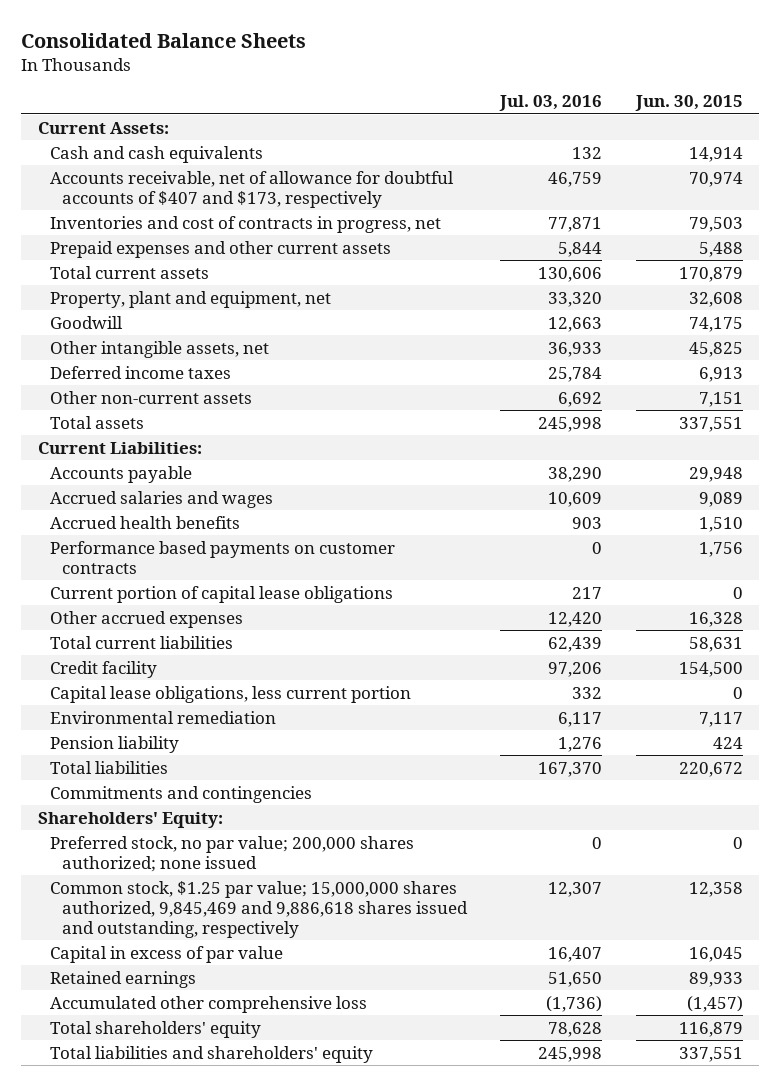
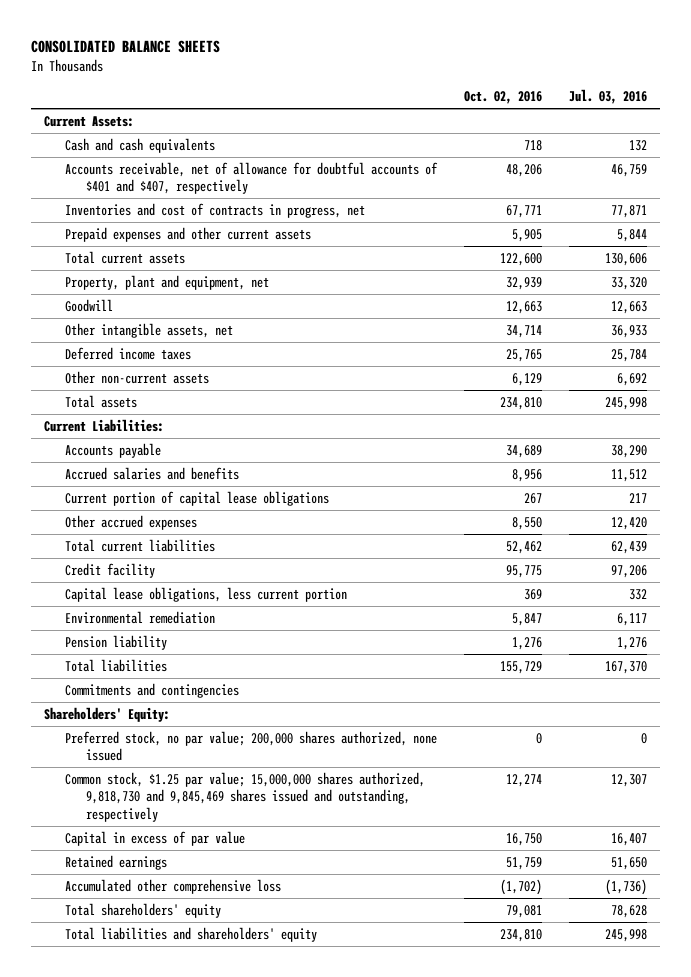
[20,32,306,48] Consolidated Balance Sheets -> [30,40,220,54] CONSOLIDATED BALANCE SHEETS
[634,95,743,112] Jun. 30, 2015 -> none
none -> [463,91,542,105] Oct. 02, 2016
[49,170,454,208] Accounts receivable, net of allowance for doubtful accounts of $407 and $173, respectively -> [64,161,438,195] Accounts receivable, net of allowance for doubtful accounts of $401 and $407, respectively
[49,515,240,529] Accrued health benefits -> none
[49,540,395,574] Performance based payments on customer contracts -> none
[49,490,273,508] Accrued salaries and wages -> [64,466,239,480] Accrued salaries and benefits
[548,491,603,507] 10,609 -> [610,468,647,482] 11,512
[49,835,414,872] Preferred stock, no par value; 200,000 shares authorized; none issued -> [64,730,437,762] Preferred stock, no par value; 200,000 shares authorized, none issued
[49,880,469,938] Common stock, $1.25 par value; 15,000,000 shares authorized, 9,845,469 and 9,886,618 shares issued and outstanding, respectively -> [64,771,425,822] Common stock, $1.25 par value; 15,000,000 shares authorized, 9,818,730 and 9,845,469 shares issued and outstanding, respectively

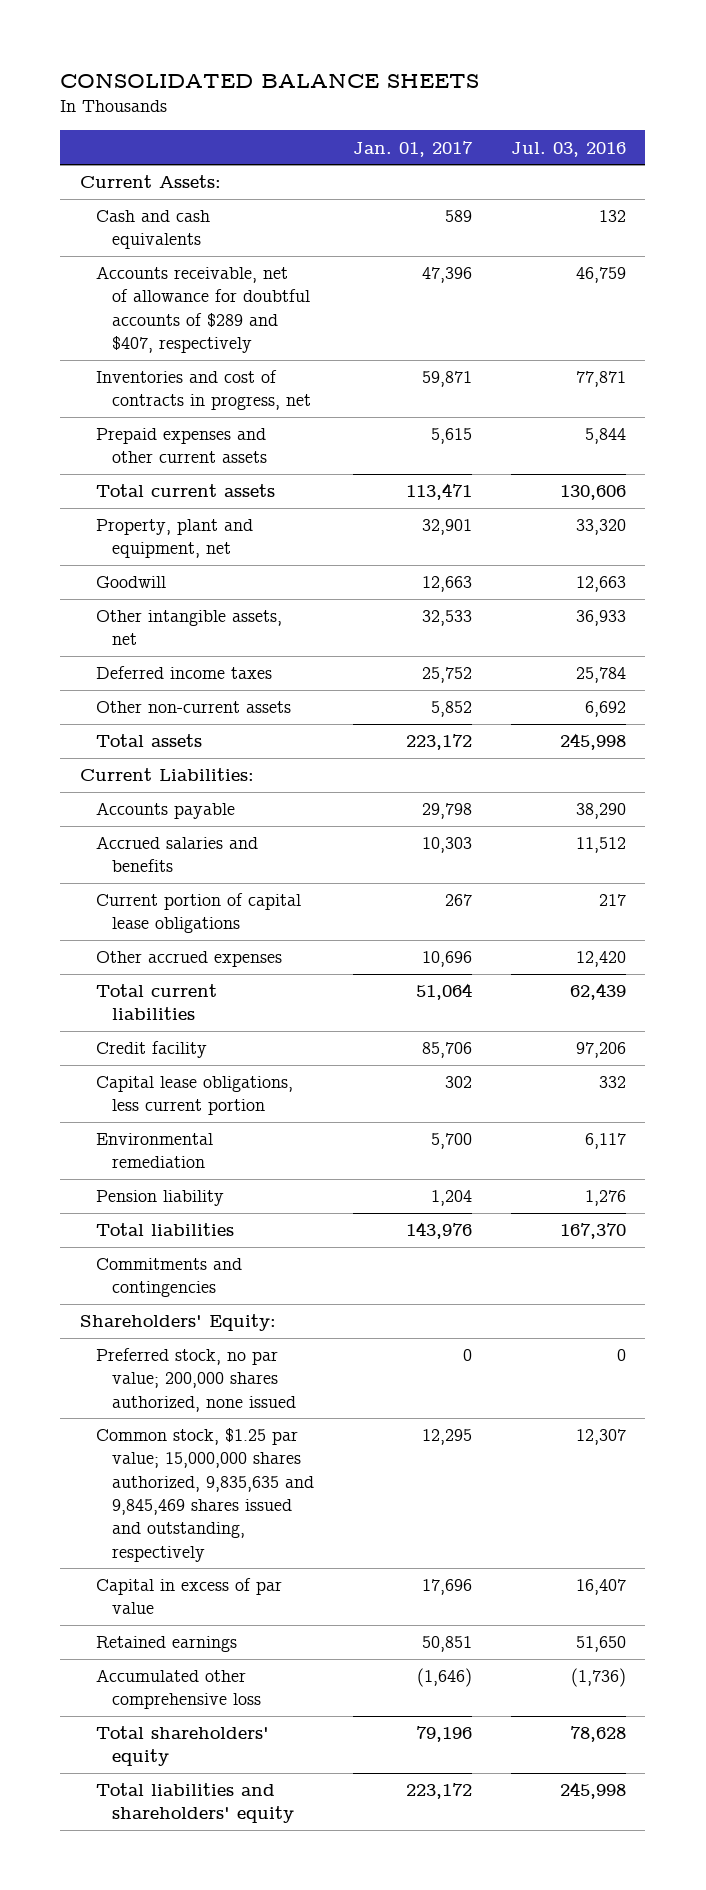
[463,91,542,105] Oct. 02, 2016 -> none
none -> [352,140,473,157] Jan. 01, 2017
[64,161,438,195] Accounts receivable, net of allowance for doubtful accounts of $401 and $407, respectively -> [95,266,310,354] Accounts receivable, net of allowance for doubtful accounts of $289 and $407, respectively
[64,771,425,822] Common stock, $1.25 par value; 15,000,000 shares authorized, 9,818,730 and 9,845,469 shares issued and outstanding, respectively -> [95,1428,314,1562] Common stock, $1.25 par value; 15,000,000 shares authorized, 9,835,635 and 9,845,469 shares issued and outstanding, respectively

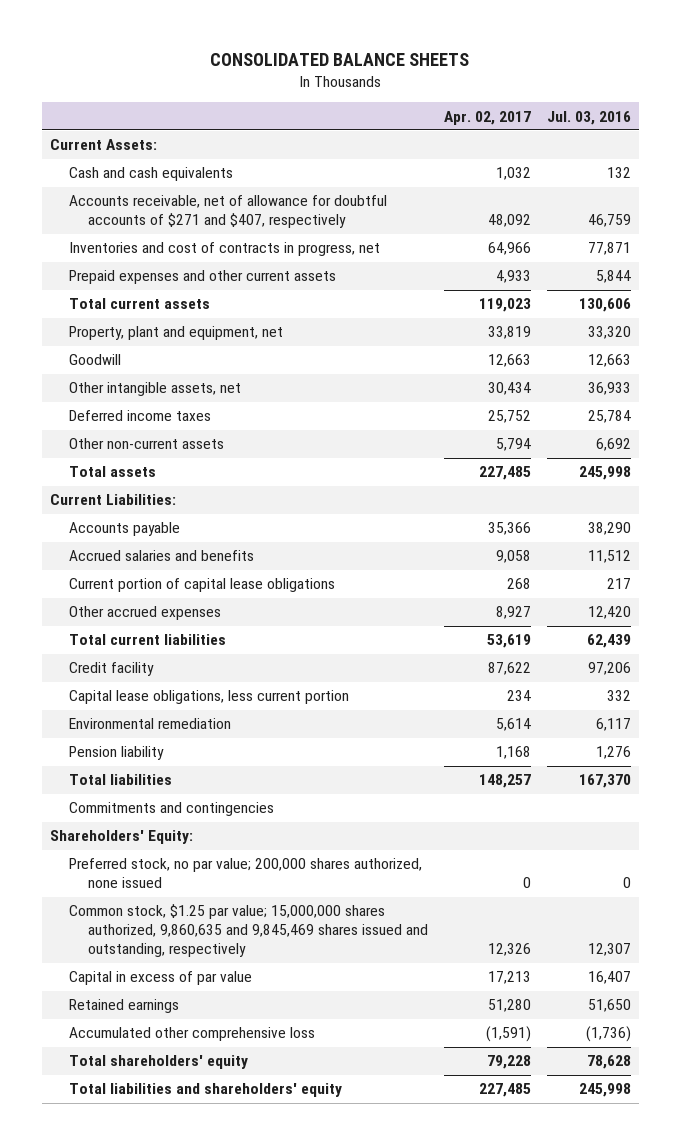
[352,140,473,157] Jan. 01, 2017 -> none
none -> [443,110,531,125] Apr. 02, 2017
[95,266,310,354] Accounts receivable, net of allowance for doubtful accounts of $289 and $407, respectively -> [68,195,387,229] Accounts receivable, net of allowance for doubtful accounts of $271 and $407, respectively
[95,1428,314,1562] Common stock, $1.25 par value; 15,000,000 shares authorized, 9,835,635 and 9,845,469 shares issued and outstanding, respectively -> [68,904,429,958] Common stock, $1.25 par value; 15,000,000 shares authorized, 9,860,635 and 9,845,469 shares issued and outstanding, respectively

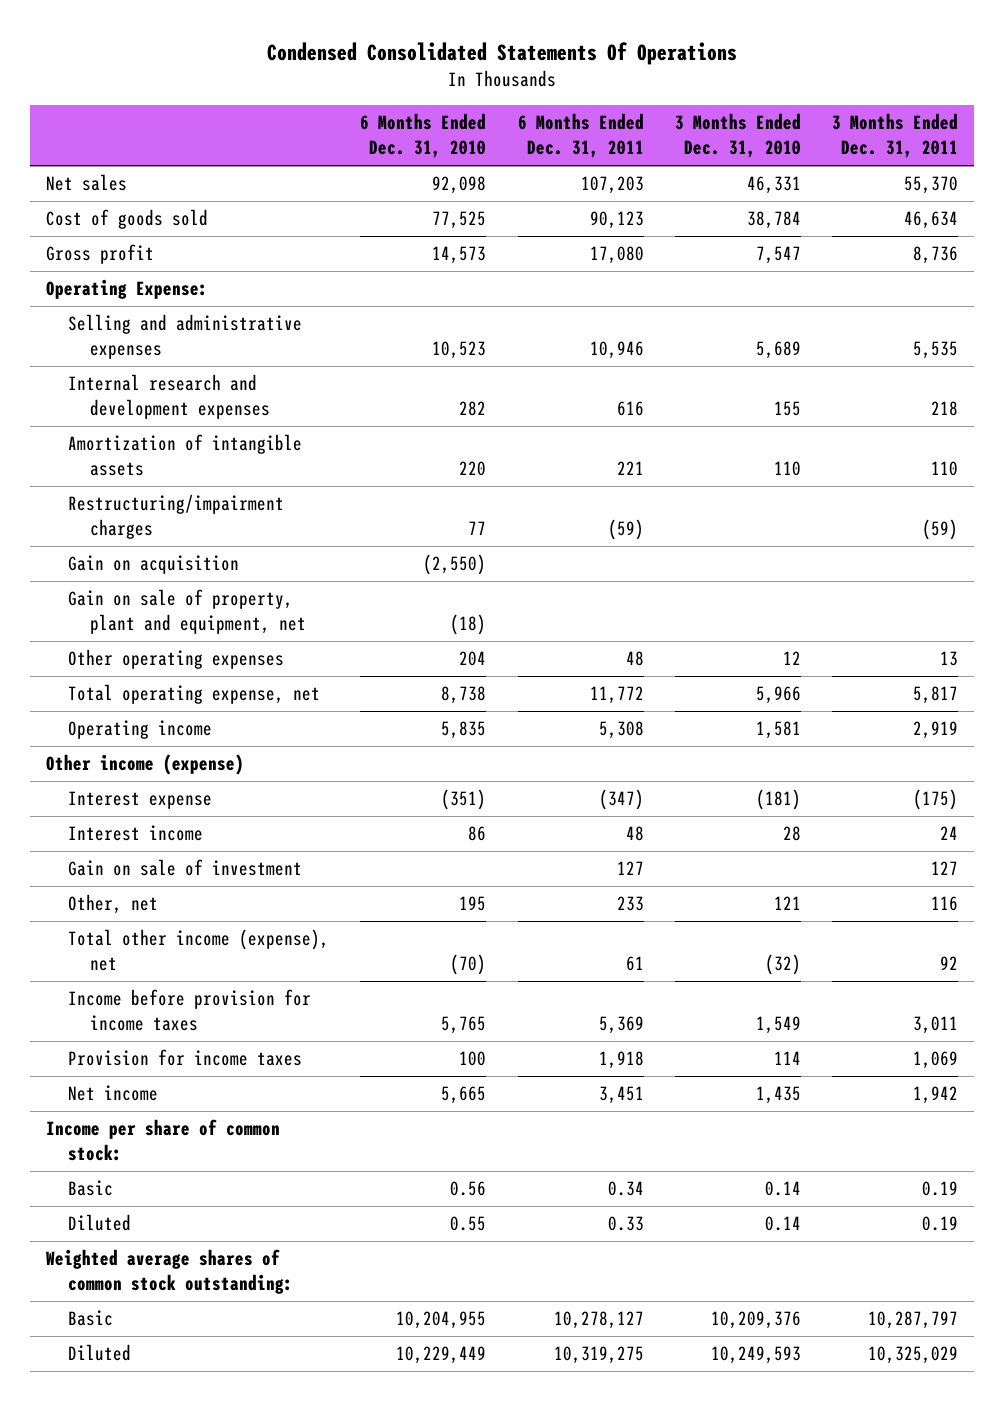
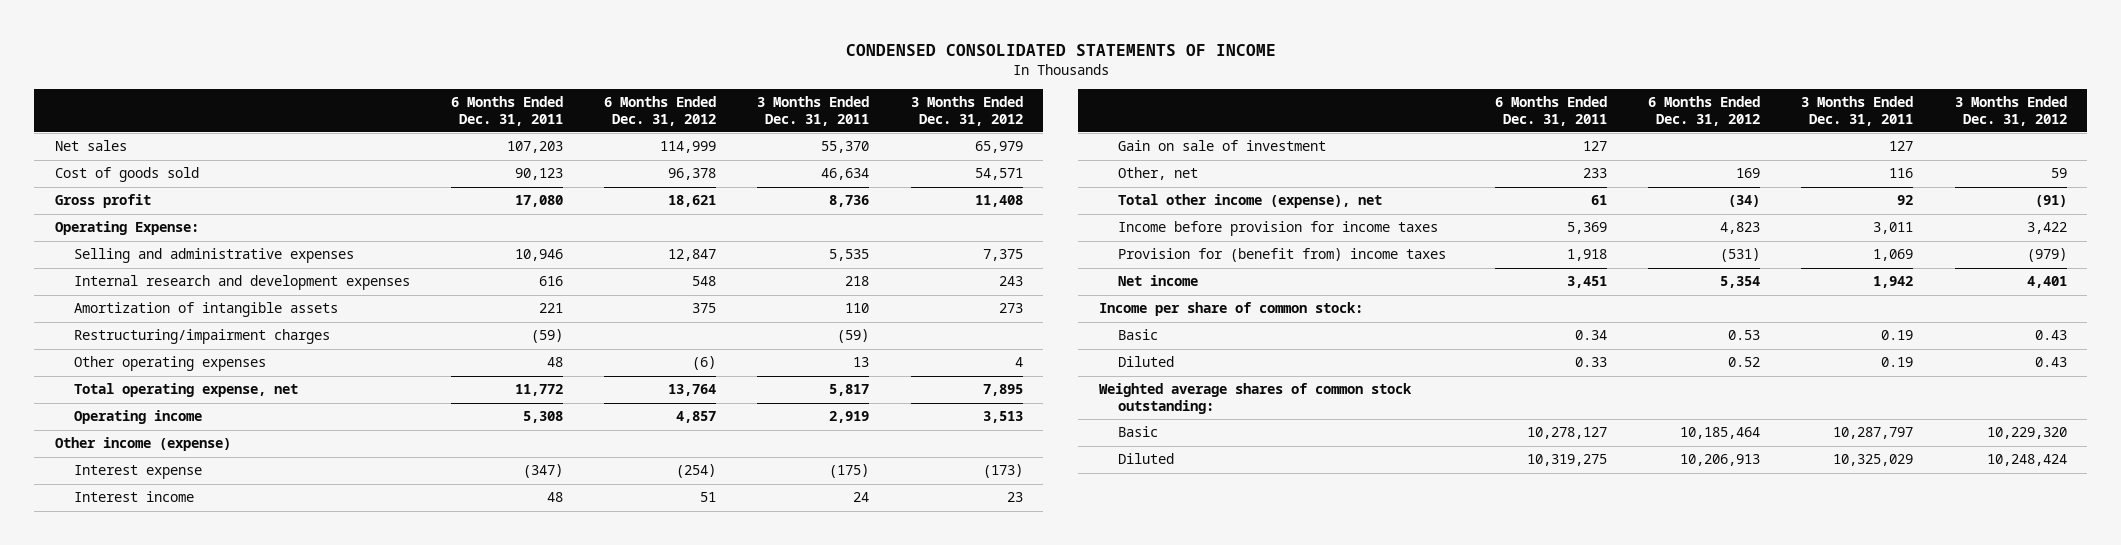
[266,41,737,65] Condensed Consolidated Statements Of Operations -> [845,43,1276,56] CONDENSED CONSOLIDATED STATEMENTS OF INCOME
[360,113,487,159] 6 Months Ended Dec. 31, 2010 -> none
[675,113,802,159] 3 Months Ended Dec. 31, 2010 -> none
none -> [604,96,717,126] 6 Months Ended Dec. 31, 2012
none -> [910,96,1023,126] 3 Months Ended Dec. 31, 2012
[67,555,239,575] Gain on acquisition -> none
[67,589,307,635] Gain on sale of property, plant and equipment, net -> none
[67,1049,302,1067] Provision for income taxes -> [1117,248,1446,263] Provision for (benefit from) income taxes

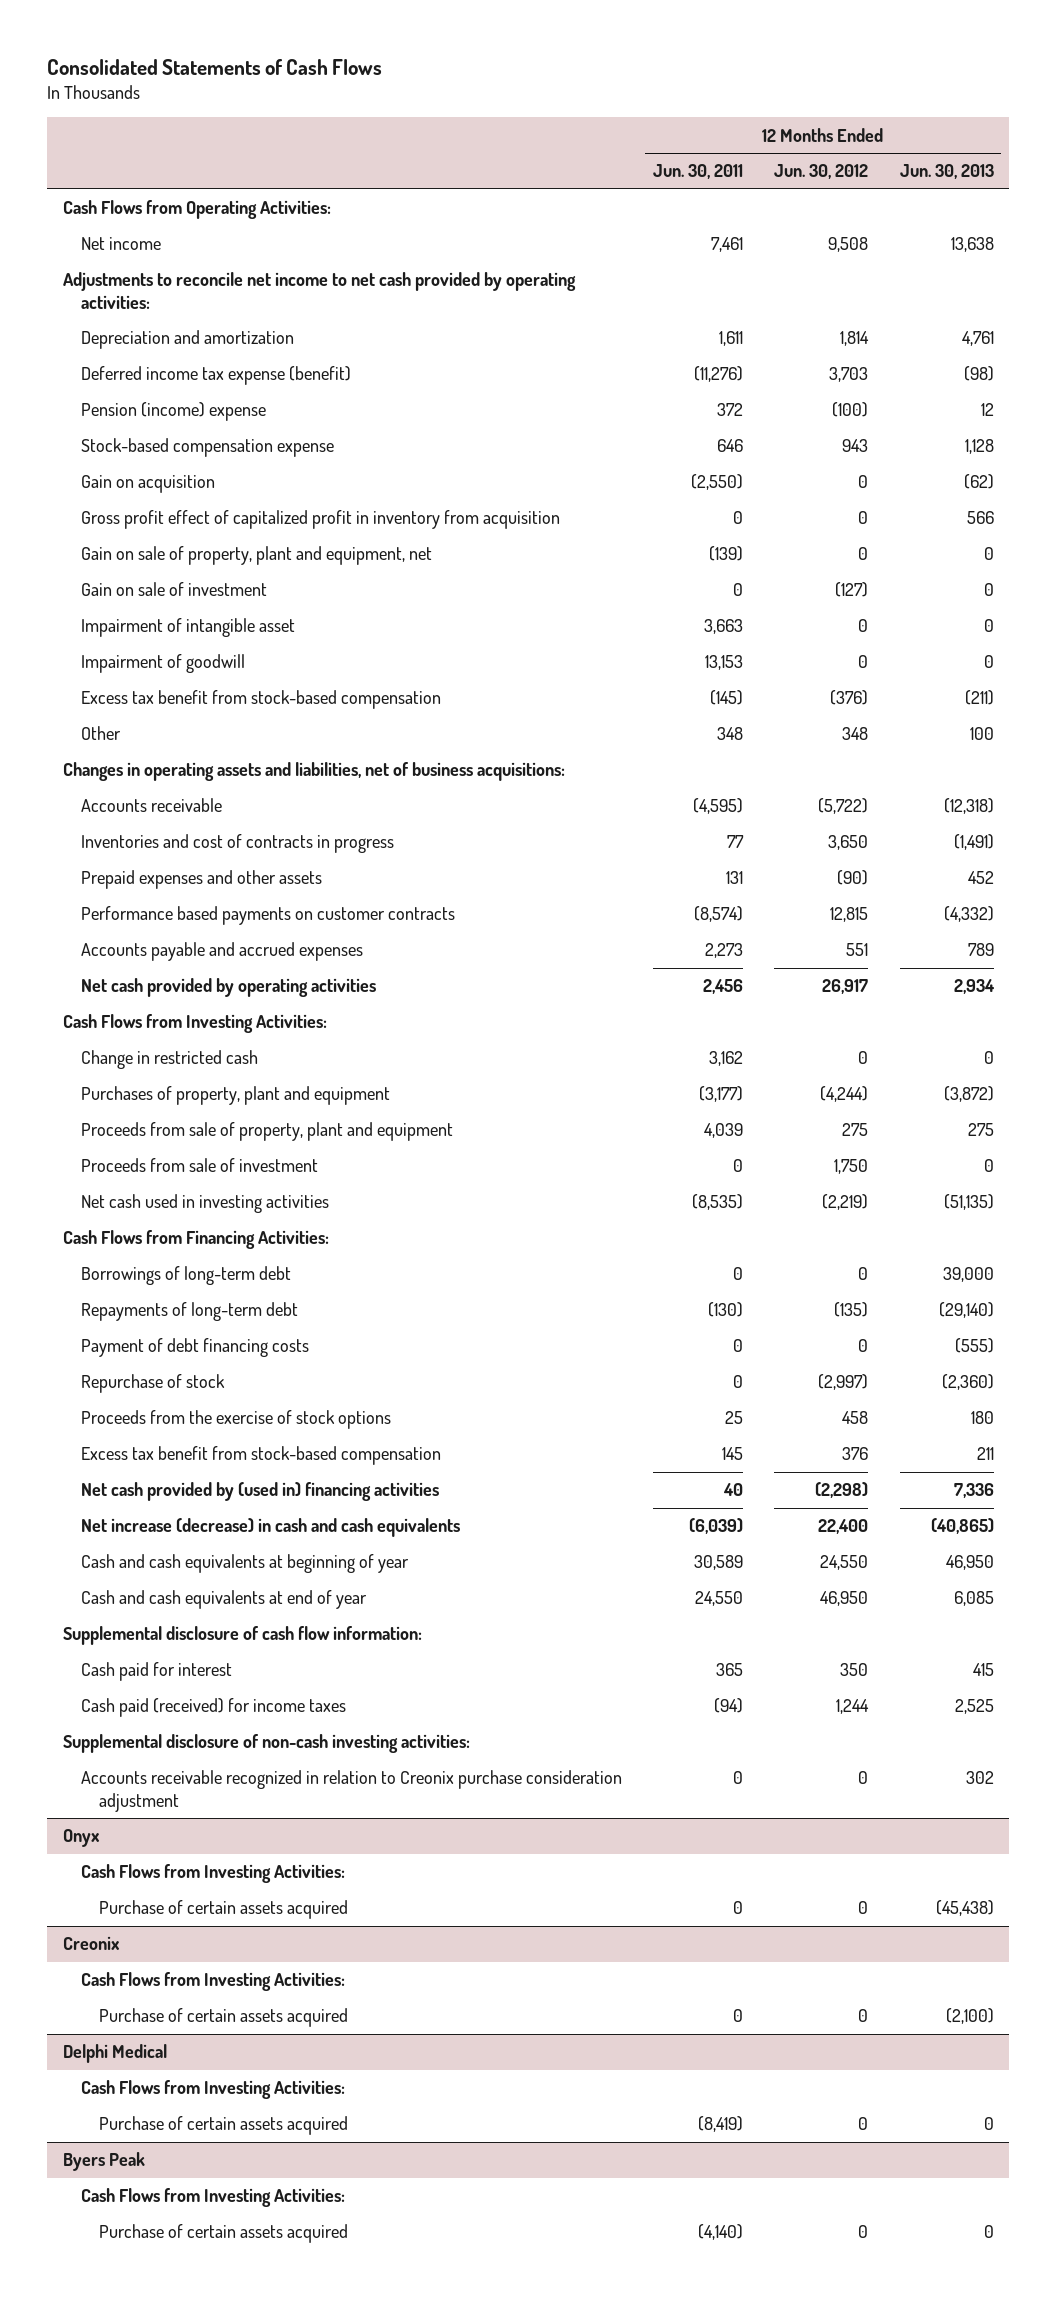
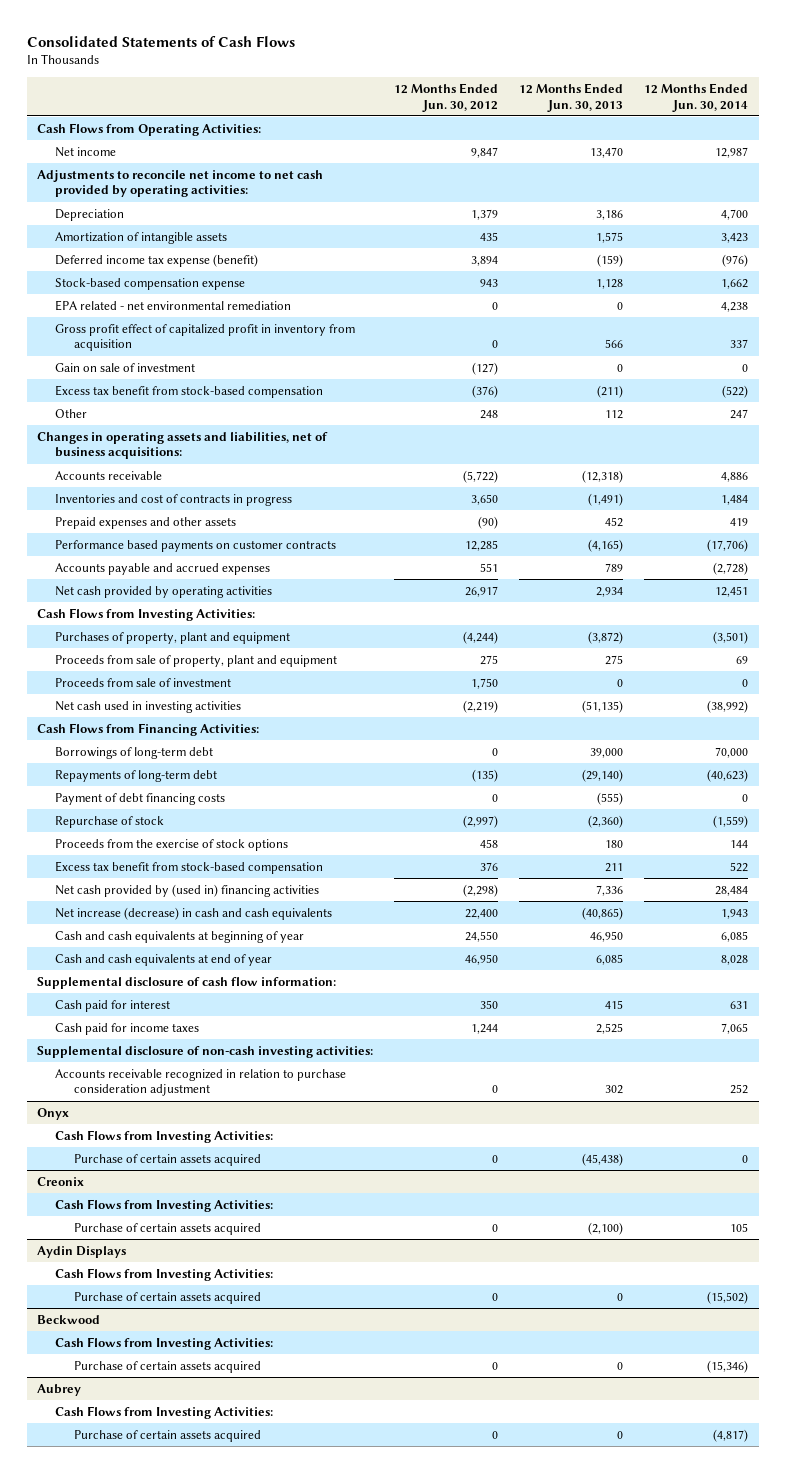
[652,164,743,180] Jun. 30, 2011 -> none
none -> [644,82,749,112] 12 Months Ended Jun. 30, 2014
[828,237,869,253] 9,508 -> [471,146,499,158] 9,847
[950,237,994,253] 13,638 -> [590,146,624,158] 13,470
[80,330,294,350] Depreciation and amortization -> none
[80,402,266,422] Pension (income) expense -> none
none -> [55,208,125,221] Depreciation
none -> [55,231,228,244] Amortization of intangible assets
[829,367,869,383] 3,703 -> [471,255,499,266] 3,894
[963,366,994,382] (98) -> [597,253,624,267] (159)
[80,475,215,494] Gain on acquisition -> none
none -> [55,299,292,311] EPA related - net environmental remediation
[80,546,432,566] Gain on sale of property, plant and equipment, net -> none
[80,618,295,638] Impairment of intangible asset -> none
[80,654,245,674] Impairment of goodwill -> none
[842,727,869,741] 348 -> [480,409,499,419] 248
[969,727,994,741] 100 -> [605,409,624,419] 112
[830,907,869,923] 12,815 -> [465,539,499,551] 12,285
[943,906,994,923] (4,332) -> [588,538,624,552] (4,165)
[80,1050,258,1070] Change in restricted cash -> none
[80,1698,346,1718] Cash paid (received) for income taxes -> [55,1022,200,1035] Cash paid for income taxes
[80,1770,622,1813] Accounts receivable recognized in relation to Creonix purchase consideration adjustment -> [55,1068,347,1097] Accounts receivable recognized in relation to purchase consideration adjustment
[62,2044,167,2064] Delphi Medical -> none
none -> [37,1245,127,1258] Aydin Displays
[62,2152,145,2172] Byers Peak -> none
none -> [37,1314,101,1324] Beckwood
none -> [37,1383,82,1396] Aubrey
none -> [55,1405,274,1419] Cash Flows from Investing Activities:
none -> [73,1429,261,1442] Purchase of certain assets acquired

